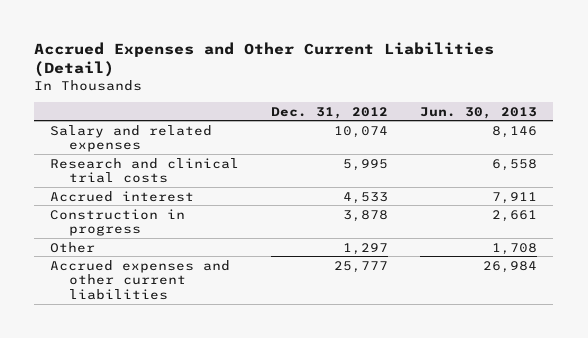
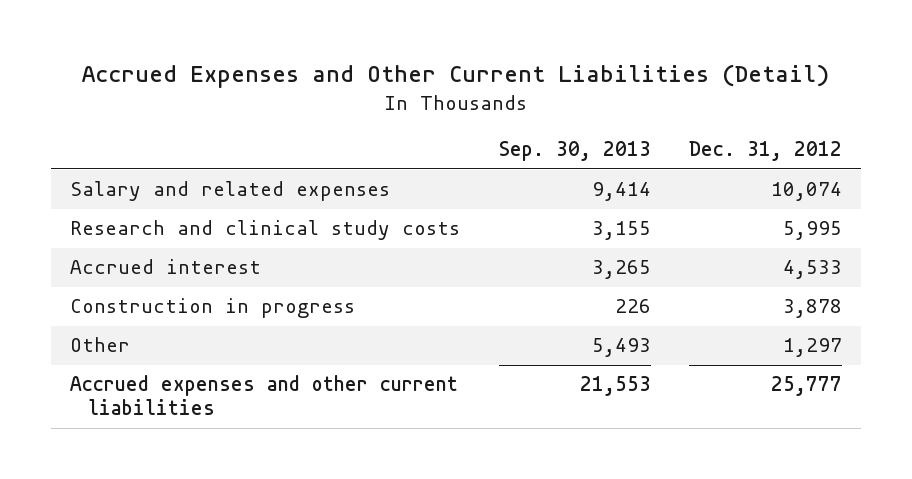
[420,106,538,119] Jun. 30, 2013 -> none
none -> [498,141,651,162] Sep. 30, 2013
[50,157,240,184] Research and clinical trial costs -> [70,220,461,241] Research and clinical study costs

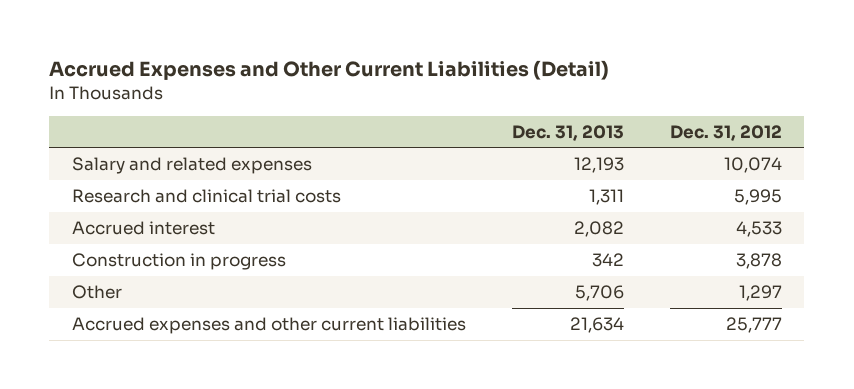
[498,141,651,162] Sep. 30, 2013 -> none
none -> [511,124,624,141] Dec. 31, 2013
[70,220,461,241] Research and clinical study costs -> [72,189,342,204] Research and clinical trial costs

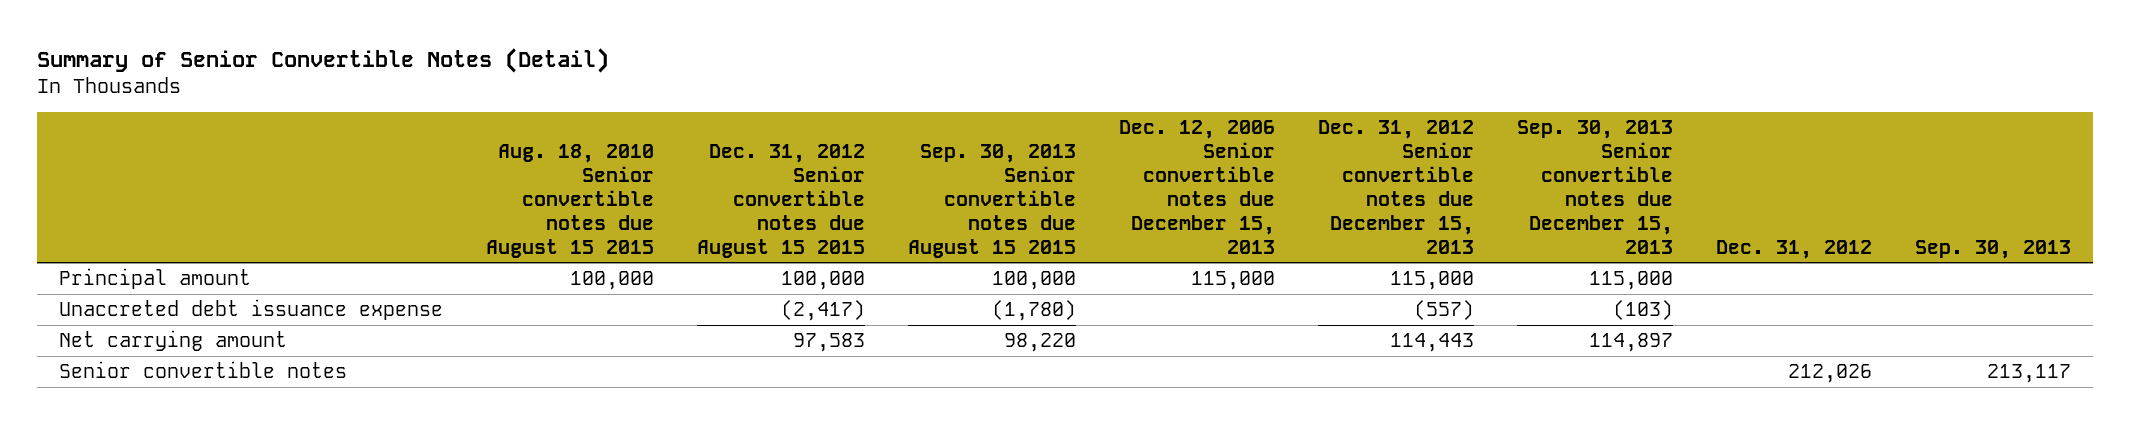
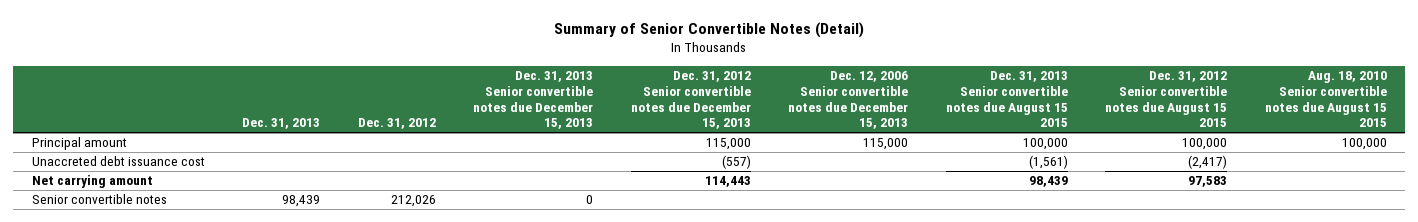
[907,144,1076,258] Sep. 30, 2013 Senior convertible notes due August 15 2015 -> none
[1517,120,1674,254] Sep. 30, 2013 Senior convertible notes due December 15, 2013 -> none
[1915,239,2072,259] Sep. 30, 2013 -> none
none -> [242,118,321,130] Dec. 31, 2013
none -> [473,71,594,130] Dec. 31, 2013 Senior convertible notes due December 15, 2013
none -> [945,71,1068,128] Dec. 31, 2013 Senior convertible notes due August 15 2015
[58,299,443,321] Unaccreted debt issuance expense -> [31,156,205,167] Unaccreted debt issuance cost

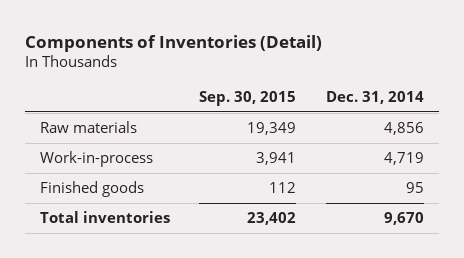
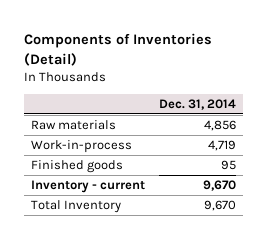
[199,90,297,106] Sep. 30, 2015 -> none
[39,211,170,224] Total inventories -> [31,179,146,193] Inventory - current
none -> [31,199,122,213] Total Inventory

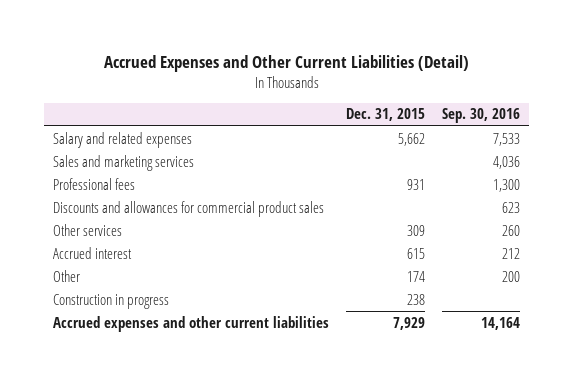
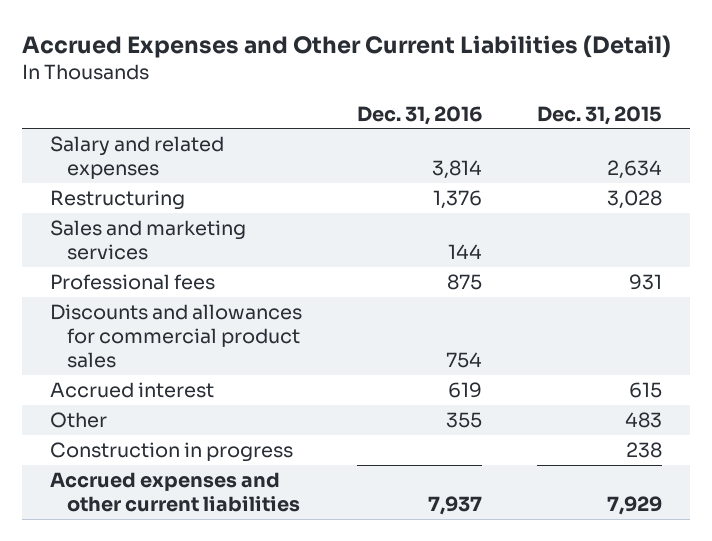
[442,108,521,124] Sep. 30, 2016 -> none
none -> [357,105,483,125] Dec. 31, 2016
[398,132,426,146] 5,662 -> [607,159,663,179] 2,634
none -> [49,190,185,211] Restructuring
[52,223,122,236] Other services -> none
[407,270,426,282] 174 -> [625,412,663,429] 483

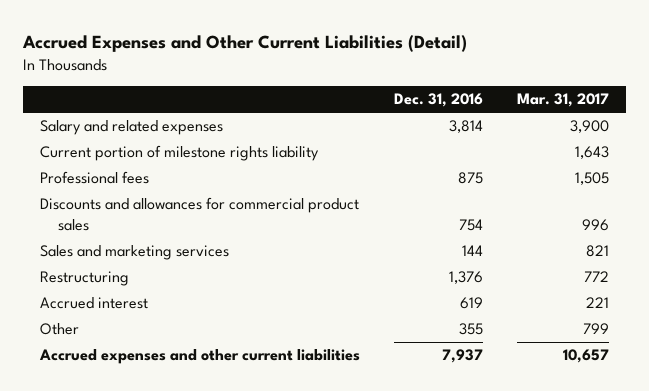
[537,105,663,125] Dec. 31, 2015 -> none
none -> [517,93,610,108] Mar. 31, 2017
none -> [39,145,319,162] Current portion of milestone rights liability
[49,220,246,260] Sales and marketing services -> [39,245,229,261] Sales and marketing services
[49,190,185,211] Restructuring -> [39,271,129,287] Restructuring
[49,442,293,463] Construction in progress -> none

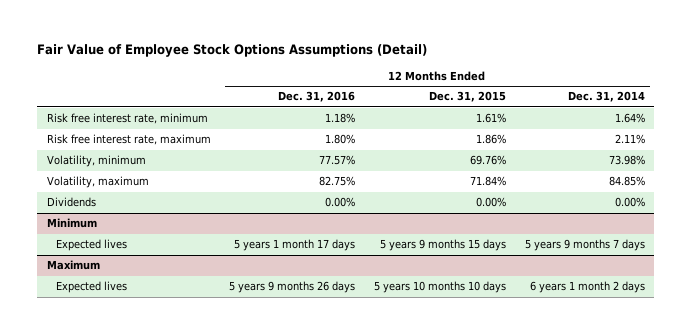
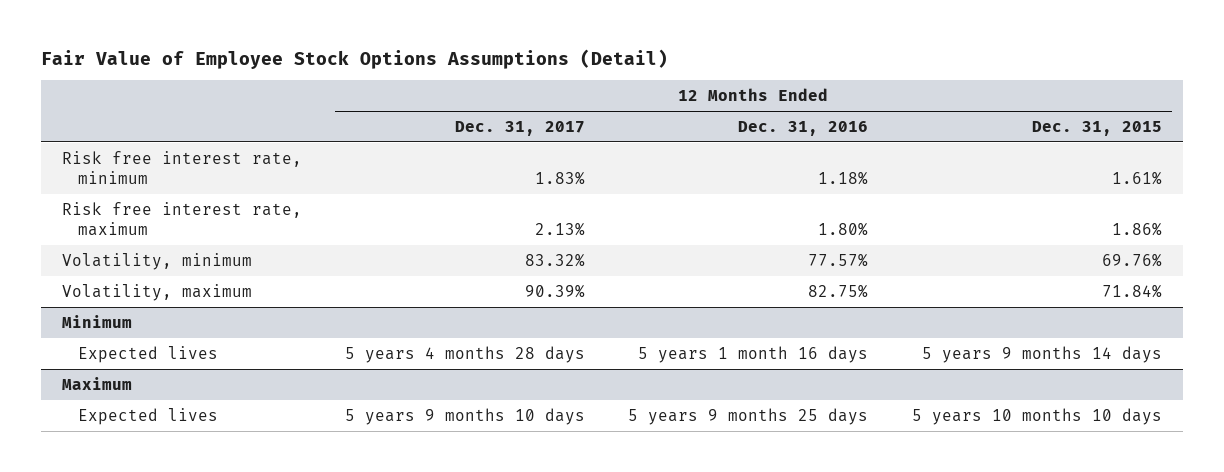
[568,91,646,103] Dec. 31, 2014 -> none
none -> [455,120,586,136] Dec. 31, 2017
[46,197,96,208] Dividends -> none
[234,239,356,252] 5 years 1 month 17 days -> [638,345,869,363] 5 years 1 month 16 days
[380,239,507,252] 5 years 9 months 15 days -> [921,345,1162,363] 5 years 9 months 14 days
[229,281,356,294] 5 years 9 months 26 days -> [628,407,869,425] 5 years 9 months 25 days

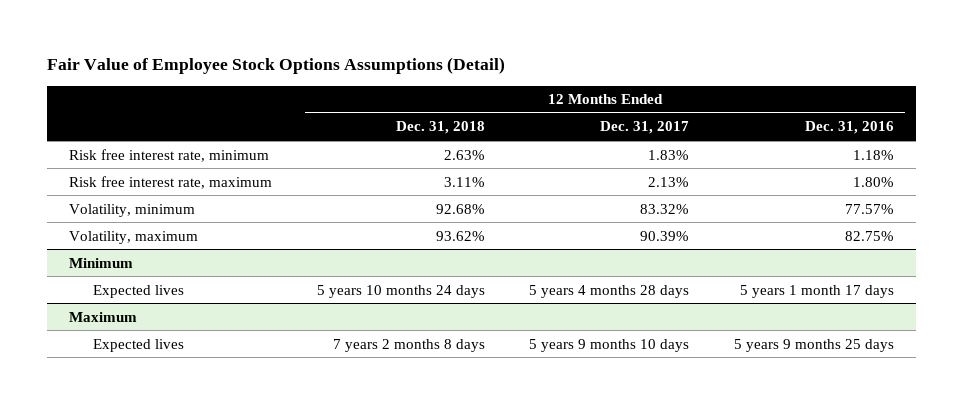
[1031,120,1162,136] Dec. 31, 2015 -> none
none -> [395,121,485,135] Dec. 31, 2018
[638,345,869,363] 5 years 1 month 16 days -> [739,284,894,298] 5 years 1 month 17 days

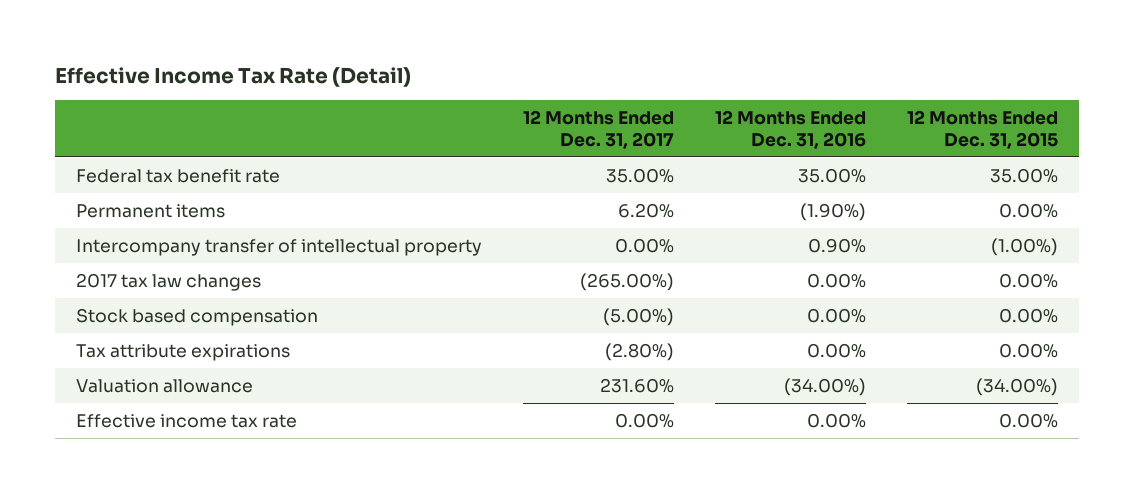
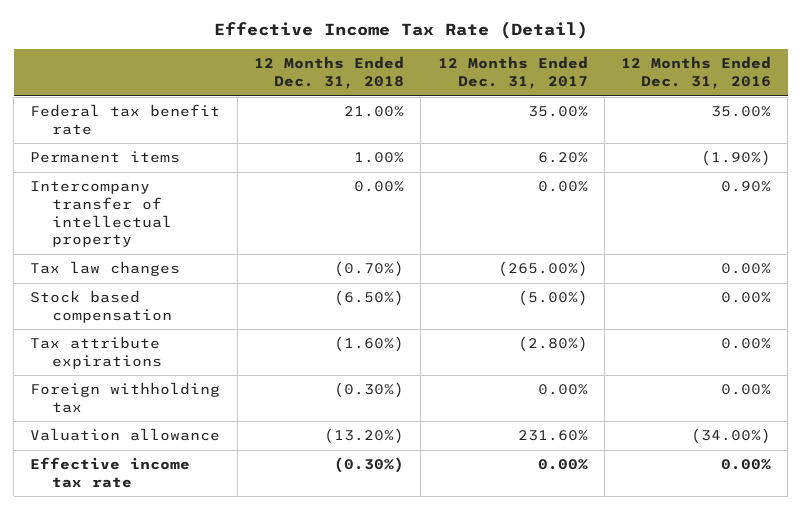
[907,110,1059,149] 12 Months Ended Dec. 31, 2015 -> none
none -> [254,56,405,90] 12 Months Ended Dec. 31, 2018
[75,273,261,292] 2017 tax law changes -> [30,261,181,277] Tax law changes
none -> [30,382,221,413] Foreign withholding tax

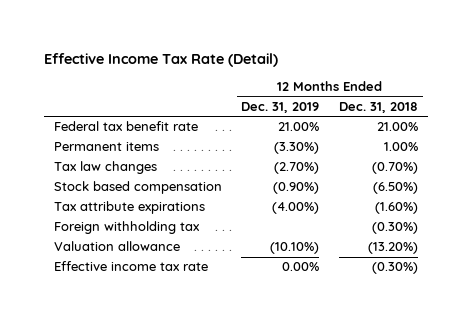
[437,56,588,90] 12 Months Ended Dec. 31, 2017 -> none
[621,56,772,90] 12 Months Ended Dec. 31, 2016 -> none
none -> [241,101,320,113] Dec. 31, 2019
[30,181,173,248] Intercompany transfer of intellectual property -> none

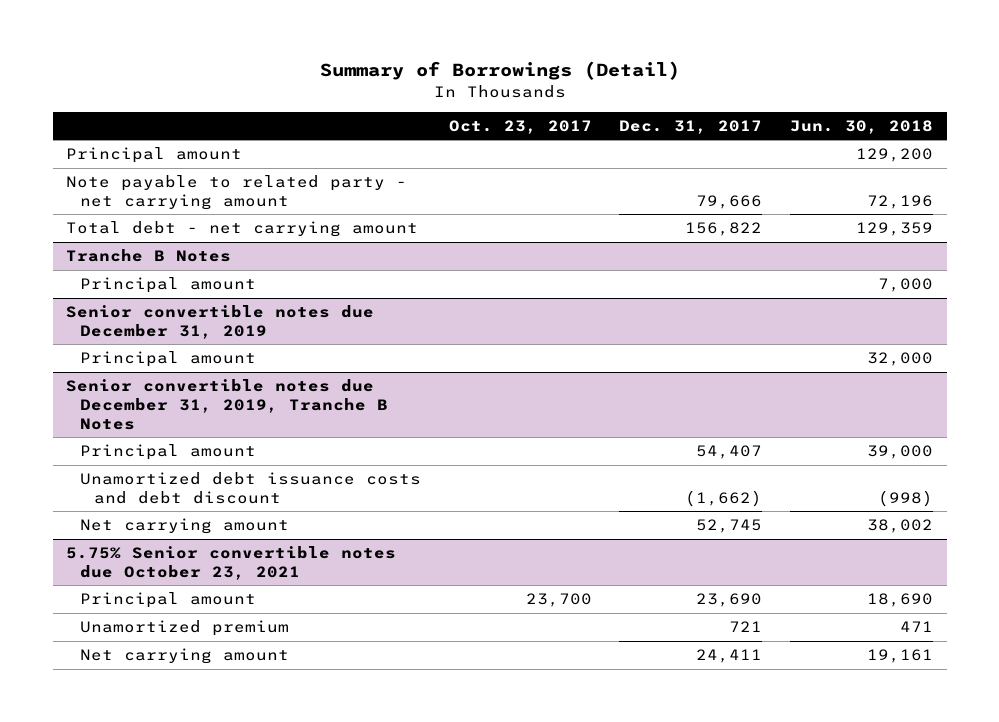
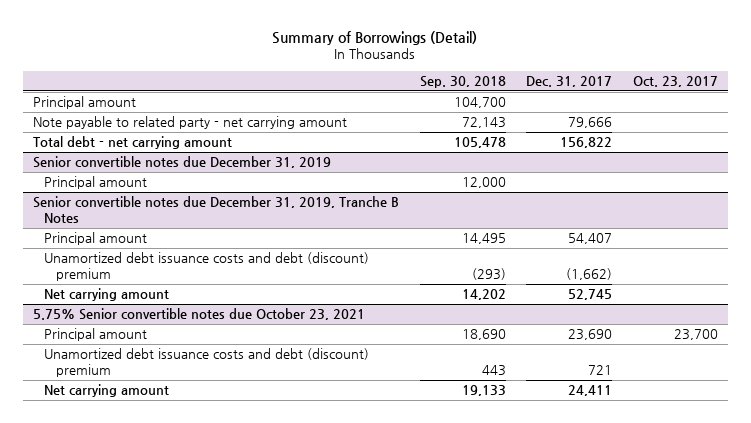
[789,119,933,134] Jun. 30, 2018 -> none
none -> [419,76,506,89] Sep. 30, 2018
[66,249,232,263] Tranche B Notes -> none
[80,277,257,294] Principal amount -> none
[80,472,422,504] Unamortized debt issuance costs and debt discount -> [44,252,370,282] Unamortized debt issuance costs and debt (discount) premium
[80,620,290,637] Unamortized premium -> [44,348,370,378] Unamortized debt issuance costs and debt (discount) premium

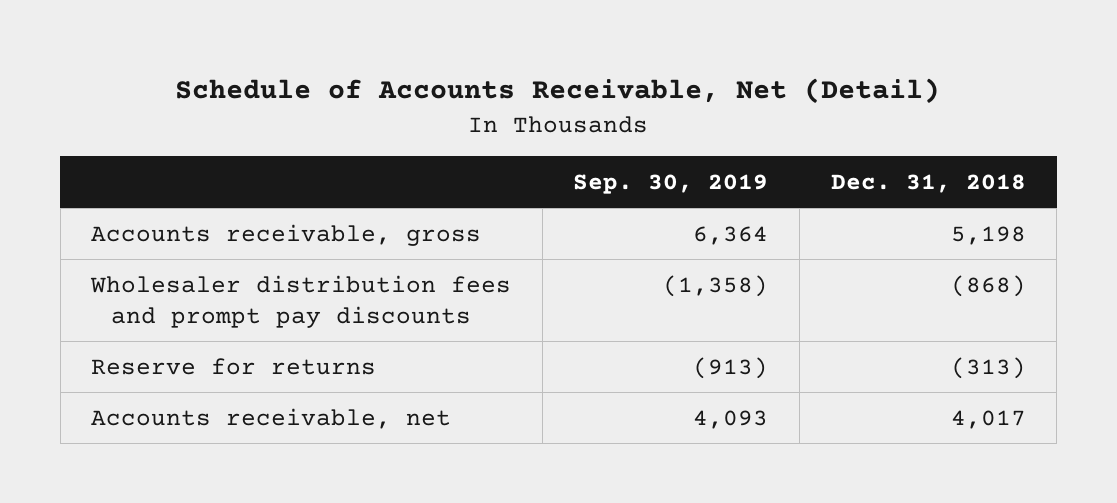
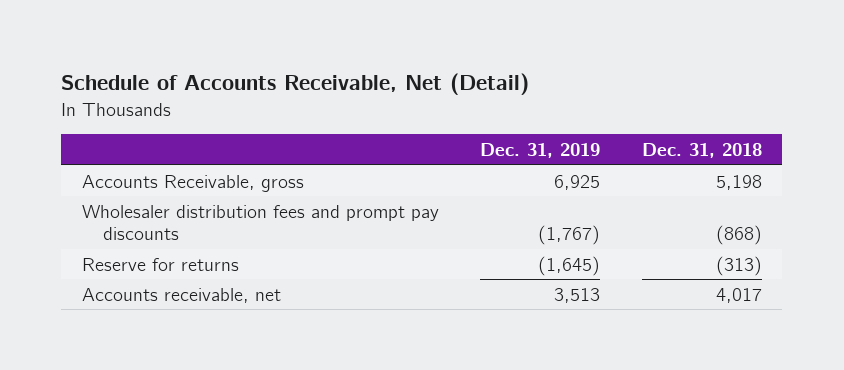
[573,173,769,194] Sep. 30, 2019 -> none
none -> [480,142,601,158] Dec. 31, 2019
[91,223,482,246] Accounts receivable, gross -> [82,174,305,192] Accounts Receivable, gross

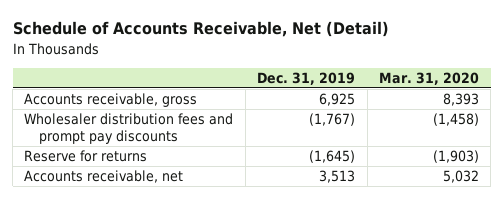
[641,142,762,158] Dec. 31, 2018 -> none
none -> [379,71,480,85] Mar. 31, 2020
[82,174,305,192] Accounts Receivable, gross -> [24,93,198,108] Accounts receivable, gross

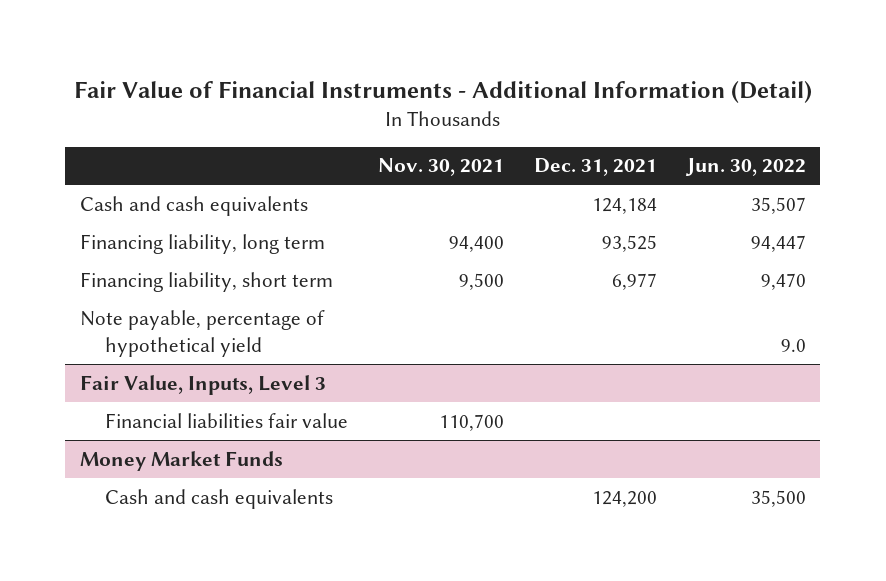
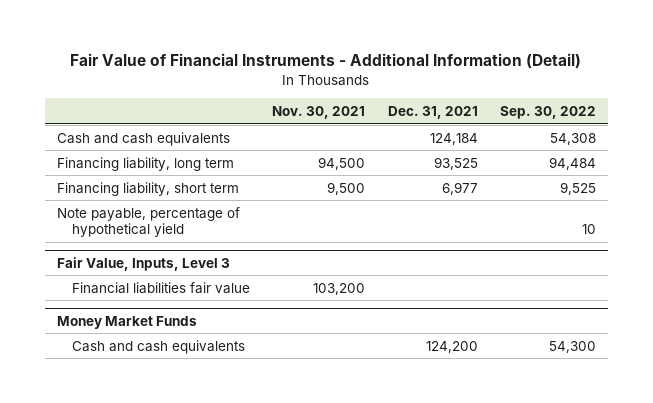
[684,158,806,177] Jun. 30, 2022 -> none
none -> [500,106,597,120] Sep. 30, 2022
[449,235,505,252] 94,400 -> [318,156,366,170] 94,500
[439,413,505,431] 110,700 -> [313,282,366,295] 103,200

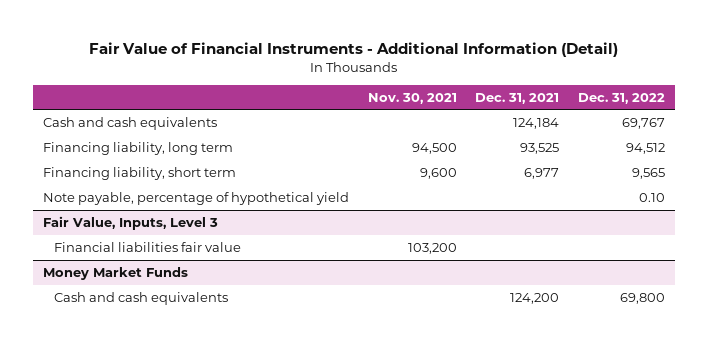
[500,106,597,120] Sep. 30, 2022 -> none
none -> [578,92,666,104] Dec. 31, 2022
[327,181,366,195] 9,500 -> [419,167,457,179] 9,600

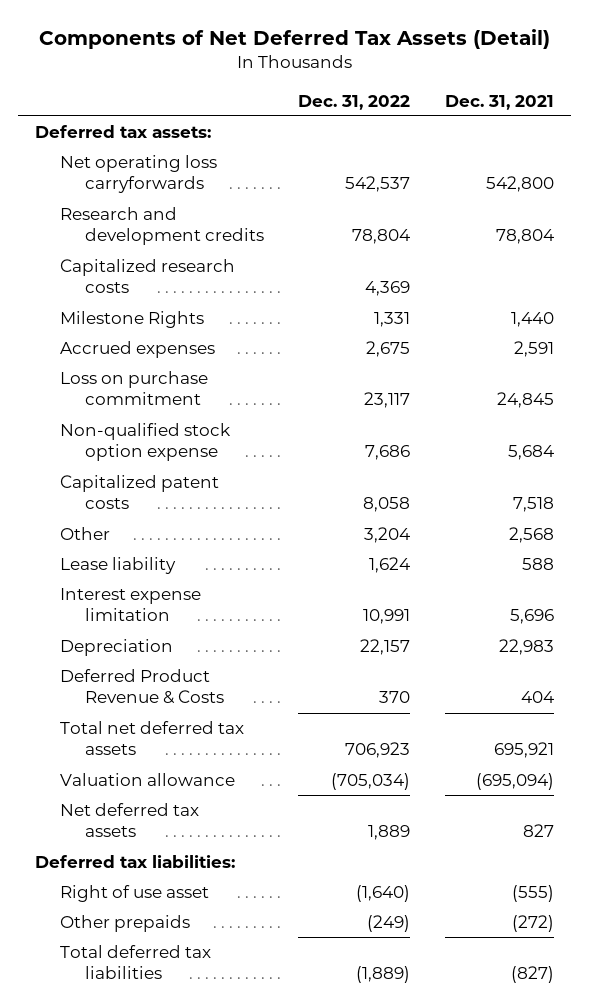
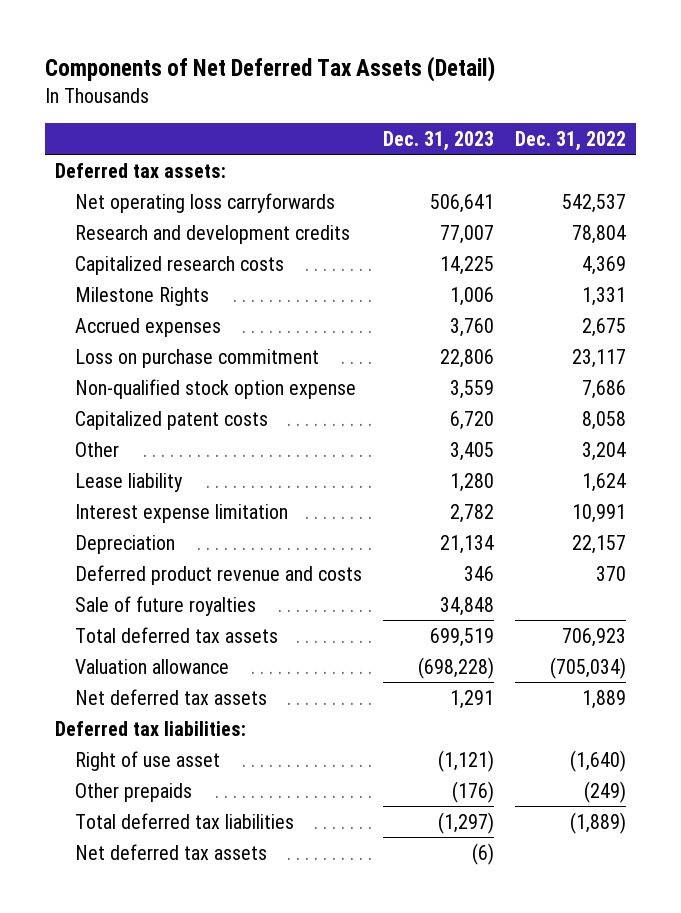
[444,94,554,110] Dec. 31, 2021 -> none
none -> [382,130,494,151] Dec. 31, 2023
[60,669,225,705] Deferred Product Revenue & Costs -> [74,564,362,585] Deferred product revenue and costs
none -> [74,595,256,616] Sale of future royalties
[60,721,245,756] Total net deferred tax assets -> [74,626,278,643] Total deferred tax assets
none -> [74,843,267,860] Net deferred tax assets

